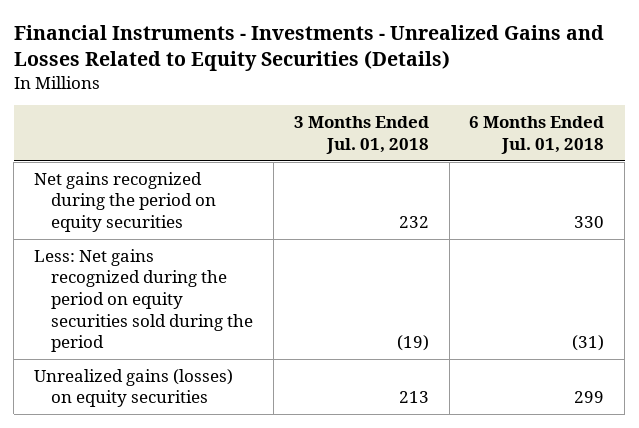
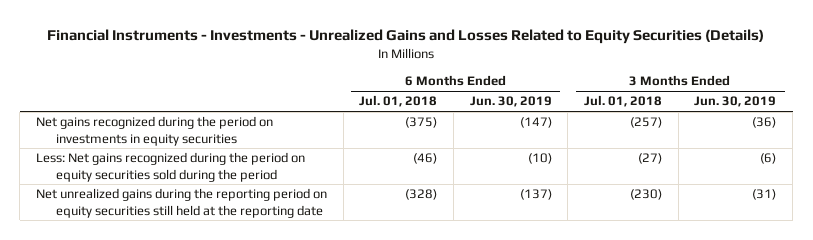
none -> [469,96,552,108] Jun. 30, 2019
none -> [694,96,777,108] Jun. 30, 2019
[34,171,216,233] Net gains recognized during the period on equity securities -> [36,116,274,146] Net gains recognized during the period on investments in equity securities
[398,216,429,229] 232 -> [630,117,663,129] (257)
[574,216,605,229] 330 -> [405,117,438,129] (375)
[396,335,429,352] (19) -> [638,153,663,165] (27)
[572,335,605,352] (31) -> [413,153,438,165] (46)
[34,368,234,408] Unrealized gains (losses) on equity securities -> [36,188,328,218] Net unrealized gains during the reporting period on equity securities still held at the reporting date
[398,391,429,404] 213 -> [630,189,663,201] (230)
[574,391,605,404] 299 -> [405,189,438,201] (328)

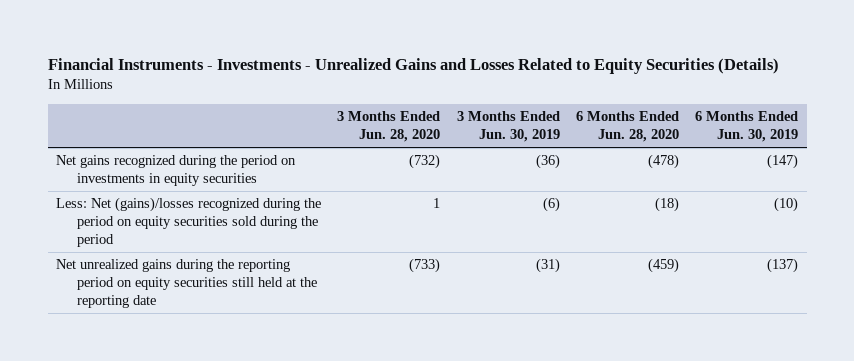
[359,95,438,108] Jul. 01, 2018 -> none
[584,95,663,108] Jul. 01, 2018 -> none
none -> [337,111,441,143] 3 Months Ended Jun. 28, 2020
none -> [575,111,679,143] 6 Months Ended Jun. 28, 2020
[36,152,306,182] Less: Net gains recognized during the period on equity securities sold during the period -> [55,197,321,247] Less: Net (gains)/losses recognized during the period on equity securities sold during the period

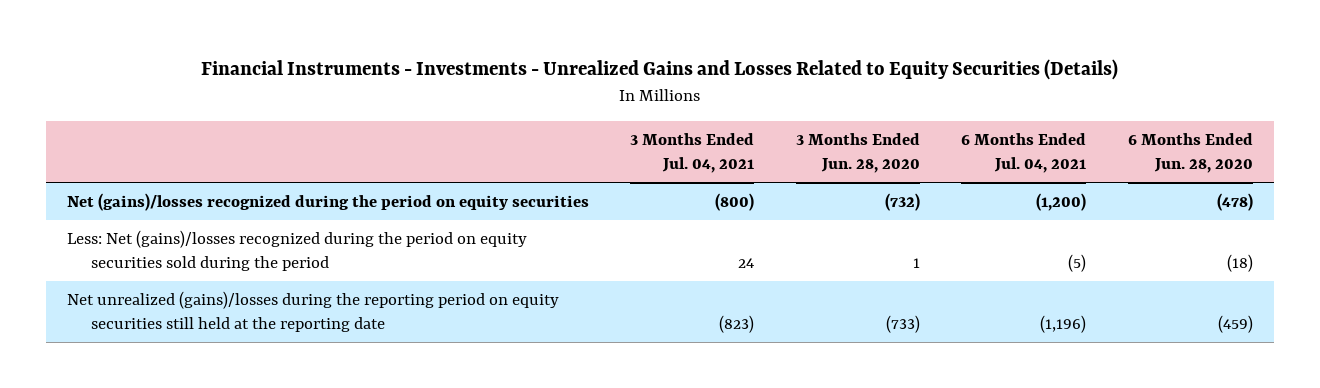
[456,111,560,143] 3 Months Ended Jun. 30, 2019 -> none
[695,111,799,143] 6 Months Ended Jun. 30, 2019 -> none
none -> [630,132,755,174] 3 Months Ended Jul. 04, 2021
none -> [961,132,1087,174] 6 Months Ended Jul. 04, 2021
[55,155,296,187] Net gains recognized during the period on investments in equity securities -> [66,192,589,211] Net (gains)/losses recognized during the period on equity securities
[55,259,318,308] Net unrealized gains during the reporting period on equity securities still held at the reporting date -> [66,290,559,333] Net unrealized (gains)/losses during the reporting period on equity securities still held at the reporting date

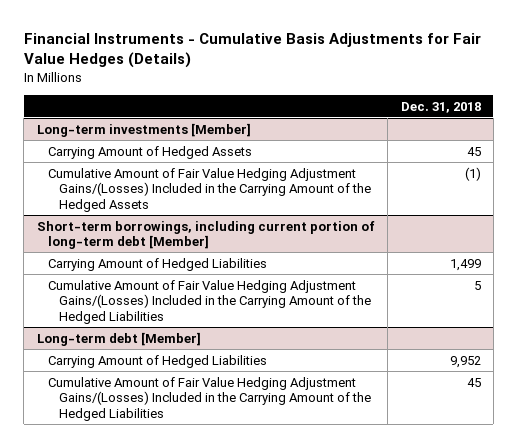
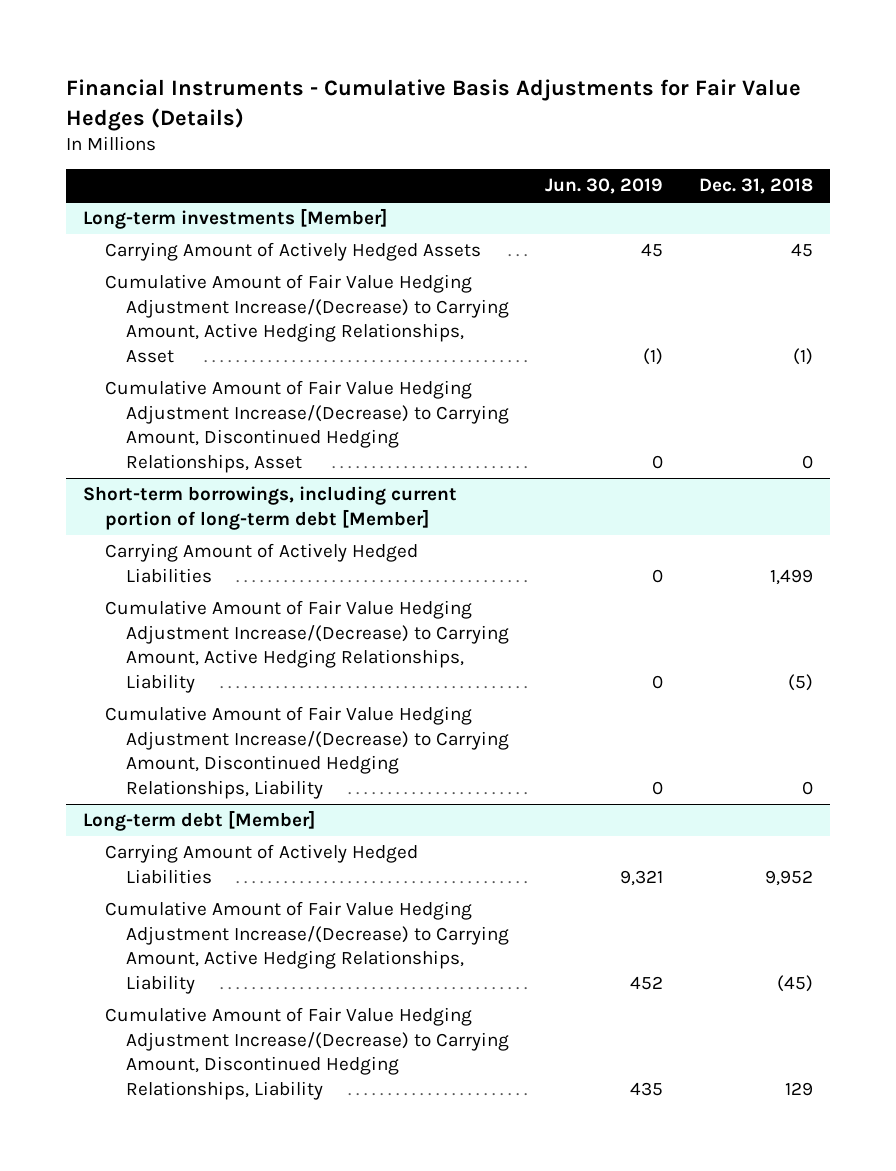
none -> [544,178,663,195] Jun. 30, 2019
[47,145,252,159] Carrying Amount of Hedged Assets -> [104,242,481,262] Carrying Amount of Actively Hedged Assets
[47,167,371,212] Cumulative Amount of Fair Value Hedging Adjustment Gains/(Losses) Included in the Carrying Amount of the Hedged Assets -> [104,274,510,363] Cumulative Amount of Fair Value Hedging Adjustment Increase/(Decrease) to Carrying Amount, Active Hedging Relationships, Asset
none -> [104,380,510,473] Cumulative Amount of Fair Value Hedging Adjustment Increase/(Decrease) to Carrying Amount, Discontinued Hedging Relationships, Asset
[47,257,267,271] Carrying Amount of Hedged Liabilities -> [104,543,418,583] Carrying Amount of Actively Hedged Liabilities
[47,279,371,324] Cumulative Amount of Fair Value Hedging Adjustment Gains/(Losses) Included in the Carrying Amount of the Hedged Liabilities -> [104,600,510,693] Cumulative Amount of Fair Value Hedging Adjustment Increase/(Decrease) to Carrying Amount, Active Hedging Relationships, Liability
[473,280,481,290] 5 -> [787,673,813,691] (5)
none -> [104,706,510,799] Cumulative Amount of Fair Value Hedging Adjustment Increase/(Decrease) to Carrying Amount, Discontinued Hedging Relationships, Liability
[47,354,267,368] Carrying Amount of Hedged Liabilities -> [104,844,418,884] Carrying Amount of Actively Hedged Liabilities
[47,376,371,421] Cumulative Amount of Fair Value Hedging Adjustment Gains/(Losses) Included in the Carrying Amount of the Hedged Liabilities -> [104,901,510,994] Cumulative Amount of Fair Value Hedging Adjustment Increase/(Decrease) to Carrying Amount, Active Hedging Relationships, Liability
[466,377,481,387] 45 -> [776,974,813,992] (45)
none -> [104,1007,510,1100] Cumulative Amount of Fair Value Hedging Adjustment Increase/(Decrease) to Carrying Amount, Discontinued Hedging Relationships, Liability

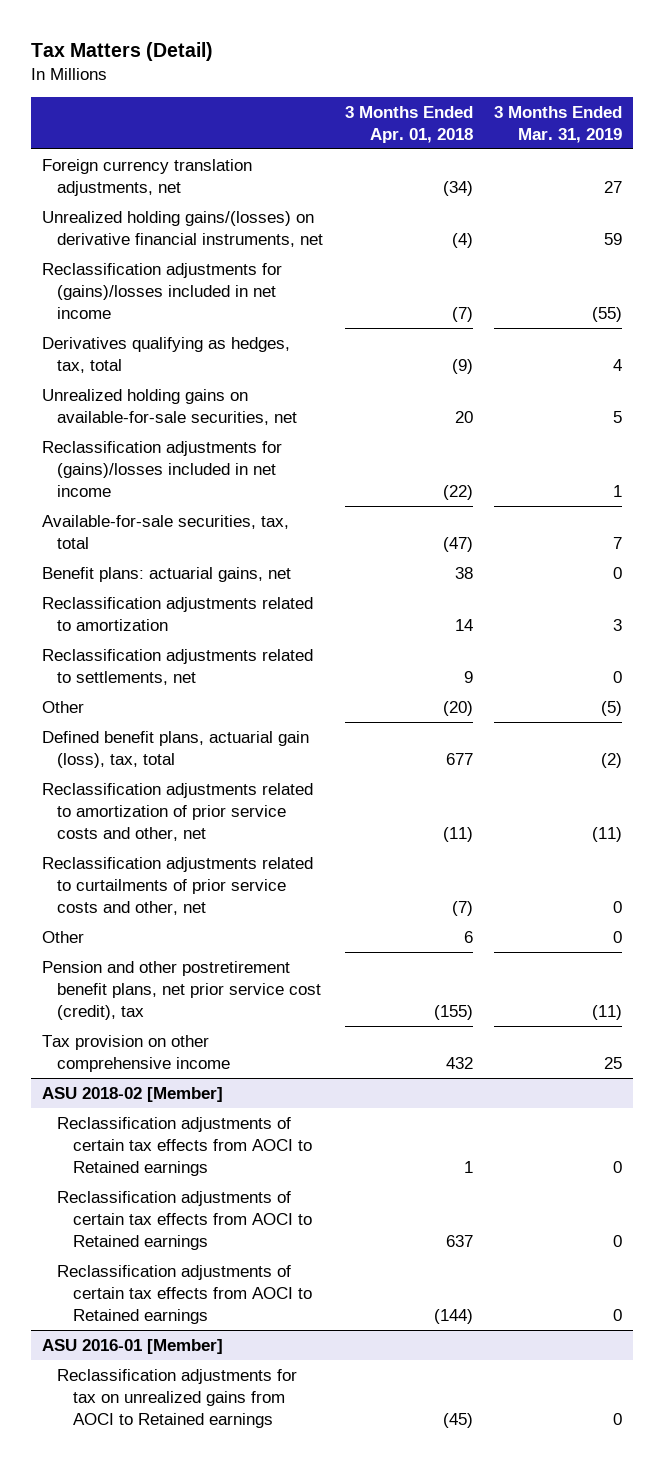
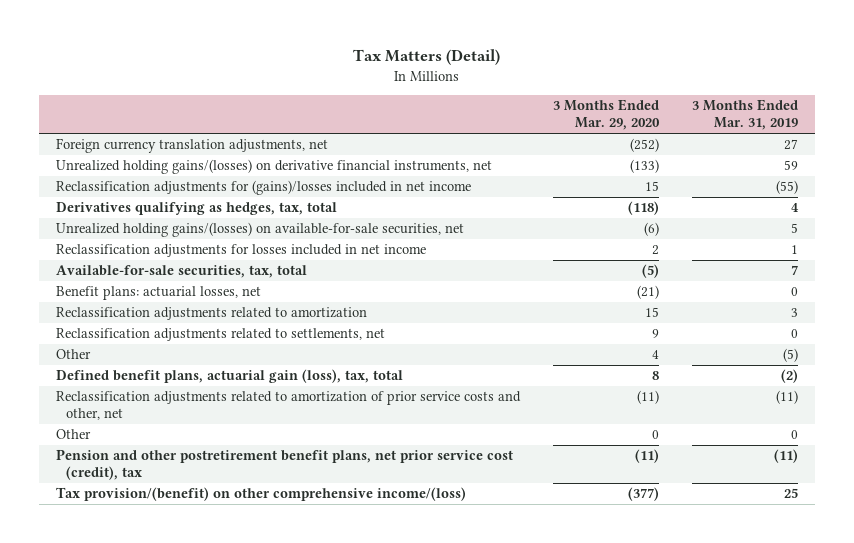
[344,106,473,143] 3 Months Ended Apr. 01, 2018 -> none
none -> [552,99,660,131] 3 Months Ended Mar. 29, 2020
[41,388,298,425] Unrealized holding gains on available-for-sale securities, net -> [55,221,464,237] Unrealized holding gains/(losses) on available-for-sale securities, net
[41,440,282,497] Reclassification adjustments for (gains)/losses included in net income -> [55,243,426,257] Reclassification adjustments for losses included in net income
[41,566,291,582] Benefit plans: actuarial gains, net -> [55,285,261,300] Benefit plans: actuarial losses, net
[41,856,313,915] Reclassification adjustments related to curtailments of prior service costs and other, net -> none
[41,1086,223,1102] ASU 2018-02 [Member] -> none
[57,1116,312,1176] Reclassification adjustments of certain tax effects from AOCI to Retained earnings -> none
[57,1190,312,1250] Reclassification adjustments of certain tax effects from AOCI to Retained earnings -> none
[57,1264,312,1324] Reclassification adjustments of certain tax effects from AOCI to Retained earnings -> none
[41,1338,223,1354] ASU 2016-01 [Member] -> none
[57,1368,298,1428] Reclassification adjustments for tax on unrealized gains from AOCI to Retained earnings -> none
[41,1034,231,1072] Tax provision on other comprehensive income -> [55,486,466,501] Tax provision/(benefit) on other comprehensive income/(loss)

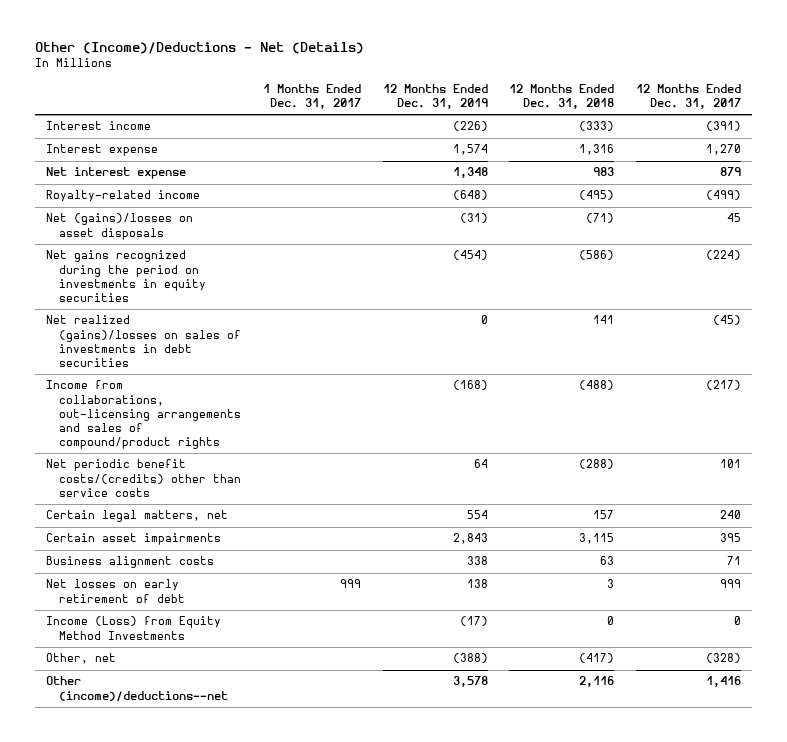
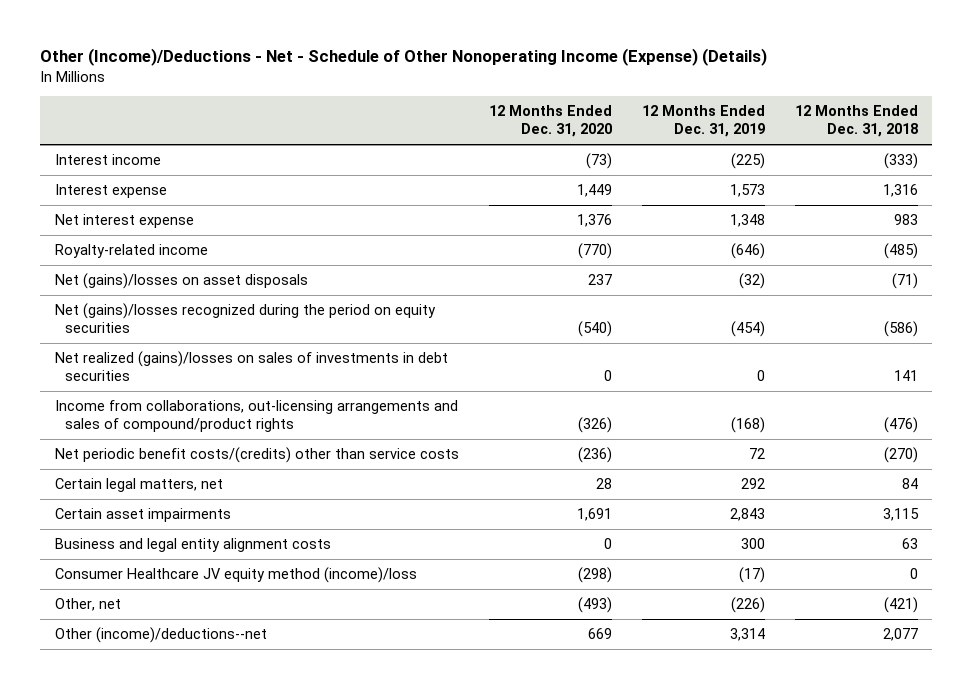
[34,41,364,54] Other (Income)/Deductions - Net (Details) -> [40,48,768,67] Other (Income)/Deductions - Net - Schedule of Other Nonoperating Income (Expense) (Details)
[262,84,361,110] 1 Months Ended Dec. 31, 2017 -> none
[636,84,742,110] 12 Months Ended Dec. 31, 2017 -> none
none -> [488,105,612,138] 12 Months Ended Dec. 31, 2020
[452,121,488,132] (226) -> [730,152,765,169] (225)
[452,144,488,156] 1,574 -> [729,183,765,197] 1,573
[452,190,488,201] (648) -> [730,242,765,259] (646)
[579,190,615,201] (495) -> [883,242,918,259] (485)
[459,213,488,224] (31) -> [738,272,765,289] (32)
[45,250,207,303] Net gains recognized during the period on investments in equity securities -> [55,302,437,334] Net (gains)/losses recognized during the period on equity securities
[579,380,615,391] (488) -> [883,417,918,434] (476)
[473,459,488,469] 64 -> [748,447,765,459] 72
[579,459,615,470] (288) -> [883,446,918,463] (270)
[466,510,488,520] 554 -> [740,477,765,489] 292
[593,510,615,520] 157 -> [901,477,918,489] 84
[45,579,186,603] Net losses on early retirement of debt -> none
[45,556,214,569] Business alignment costs -> [55,537,332,552] Business and legal entity alignment costs
[466,556,488,566] 338 -> [740,537,765,549] 300
[45,616,221,640] Income (Loss) from Equity Method Investments -> [55,566,418,583] Consumer Healthcare JV equity method (income)/loss
[452,653,488,664] (388) -> [730,596,765,613] (226)
[579,653,615,664] (417) -> [883,596,918,613] (421)
[452,676,488,688] 3,578 -> [729,627,765,641] 3,314
[579,676,615,688] 2,116 -> [882,627,918,641] 2,077

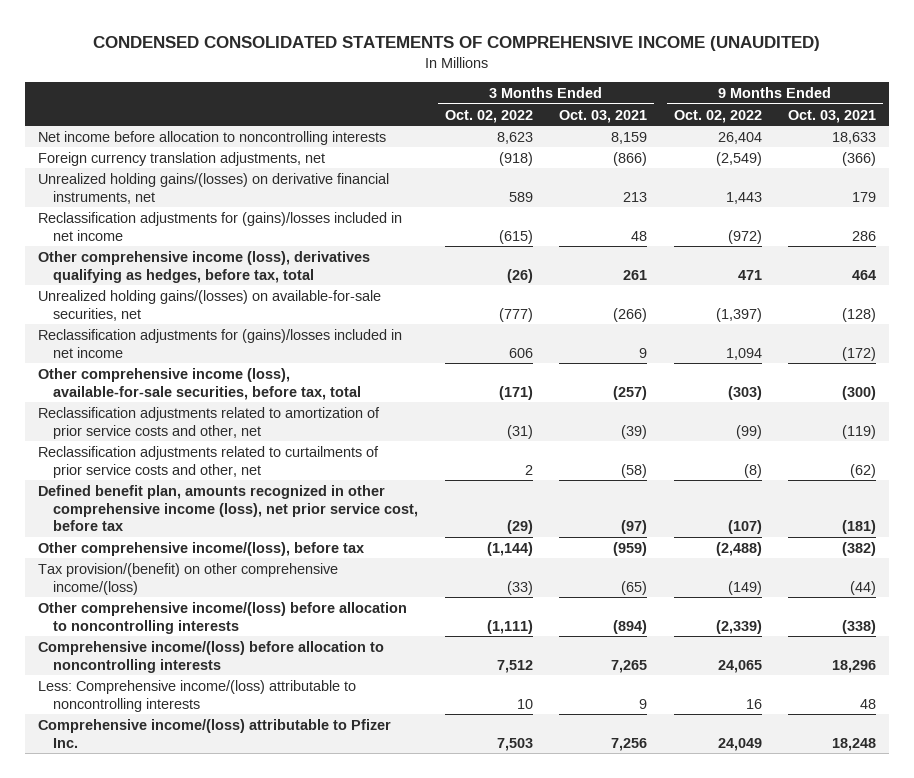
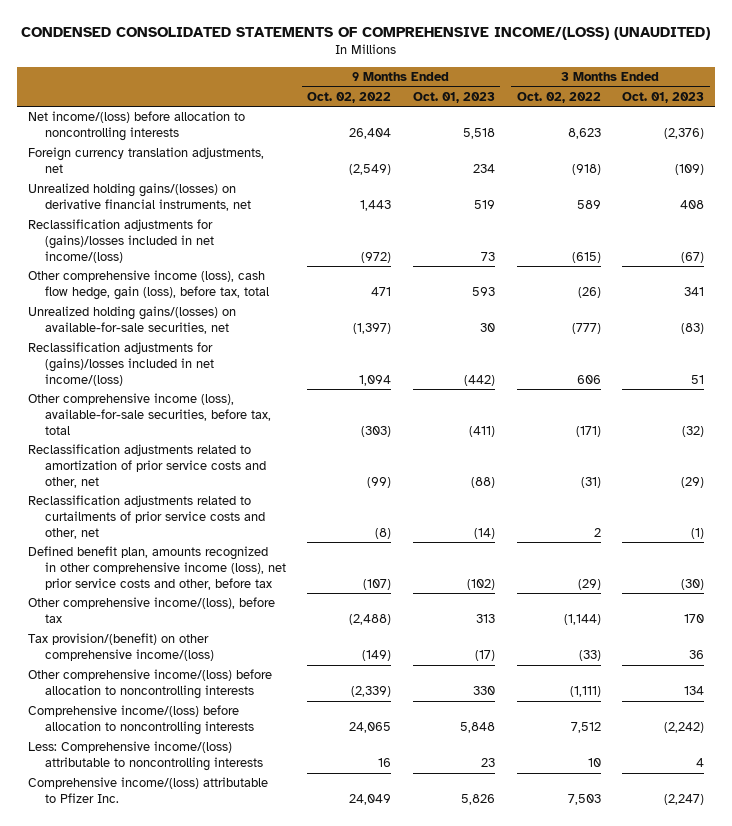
[93,35,821,51] CONDENSED CONSOLIDATED STATEMENTS OF COMPREHENSIVE INCOME (UNAUDITED) -> [21,26,711,40] CONDENSED CONSOLIDATED STATEMENTS OF COMPREHENSIVE INCOME/(LOSS) (UNAUDITED)
[559,109,648,123] Oct. 03, 2021 -> none
[788,109,877,123] Oct. 03, 2021 -> none
none -> [413,91,496,103] Oct. 01, 2023
none -> [622,91,705,103] Oct. 01, 2023
[38,130,387,145] Net income before allocation to noncontrolling interests -> [27,111,245,142] Net income/(loss) before allocation to noncontrolling interests
[38,211,403,241] Reclassification adjustments for (gains)/losses included in net income -> [27,219,214,263] Reclassification adjustments for (gains)/losses included in net income/(loss)
[38,250,371,283] Other comprehensive income (loss), derivatives qualifying as hedges, before tax, total -> [27,270,269,301] Other comprehensive income (loss), cash flow hedge, gain (loss), before tax, total
[38,328,403,358] Reclassification adjustments for (gains)/losses included in net income -> [27,342,214,386] Reclassification adjustments for (gains)/losses included in net income/(loss)
[38,484,419,532] Defined benefit plan, amounts recognized in other comprehensive income (loss), net prior service cost, before tax -> [27,546,286,590] Defined benefit plan, amounts recognized in other comprehensive income (loss), net prior service costs and other, before tax

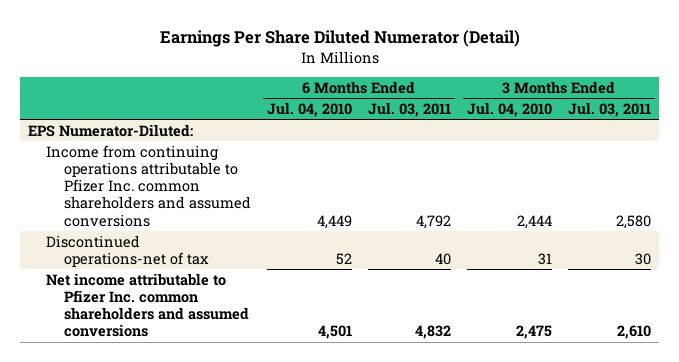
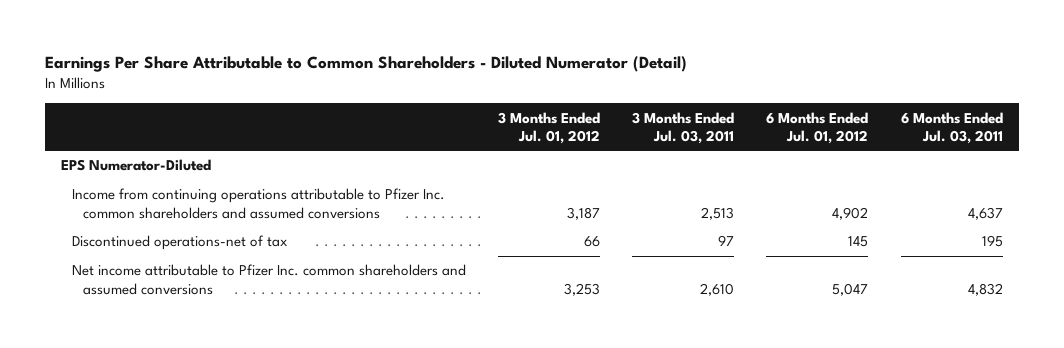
[159,29,520,47] Earnings Per Share Diluted Numerator (Detail) -> [45,56,688,73] Earnings Per Share Attributable to Common Shareholders - Diluted Numerator (Detail)
[267,101,353,117] Jul. 04, 2010 -> none
[467,101,553,117] Jul. 04, 2010 -> none
none -> [498,111,601,144] 3 Months Ended Jul. 01, 2012
none -> [766,111,869,144] 6 Months Ended Jul. 01, 2012
[28,123,194,137] EPS Numerator-Diluted: -> [61,159,212,172] EPS Numerator-Diluted
[416,214,452,229] 4,792 -> [967,206,1003,220] 4,637
[616,214,652,229] 2,580 -> [701,206,735,220] 2,513
[435,252,452,265] 40 -> [981,235,1003,248] 195
[635,252,652,265] 30 -> [718,235,735,247] 97

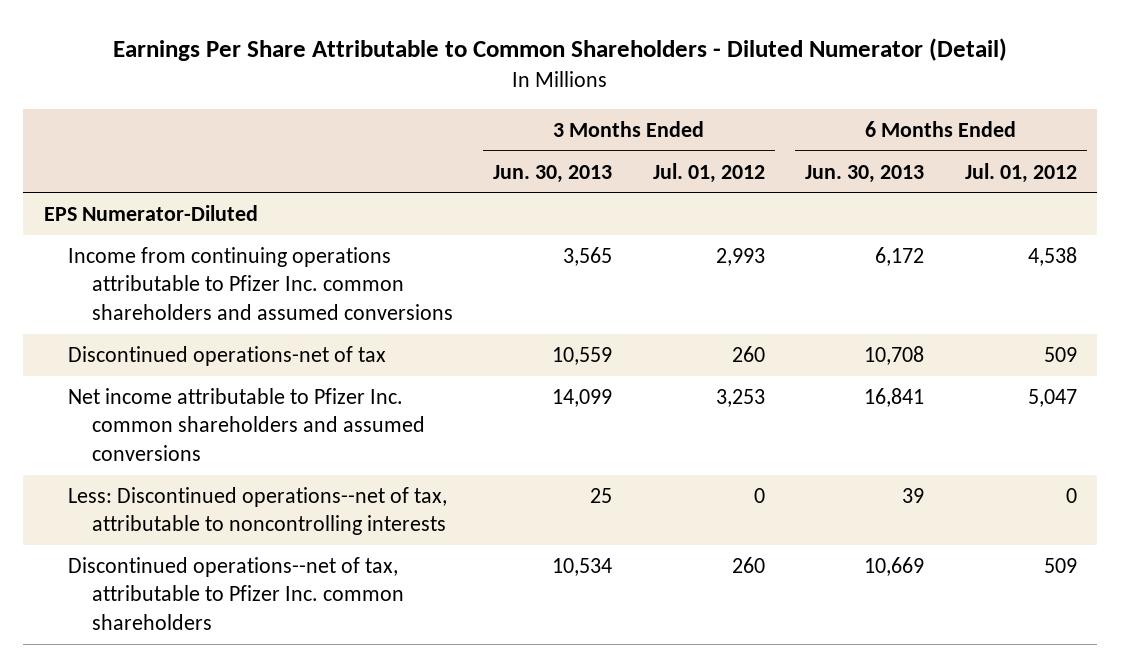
[632,111,735,144] 3 Months Ended Jul. 03, 2011 -> none
[900,111,1003,144] 6 Months Ended Jul. 03, 2011 -> none
none -> [493,164,613,183] Jun. 30, 2013
none -> [805,164,925,183] Jun. 30, 2013
[567,206,601,220] 3,187 -> [715,248,765,267] 2,993
[832,206,869,220] 4,902 -> [1027,247,1077,267] 4,538
[584,236,601,248] 66 -> [731,346,765,363] 260
[848,236,869,248] 145 -> [1043,347,1077,363] 509
none -> [67,487,447,536] Less: Discontinued operations--net of tax, attributable to noncontrolling interests
none -> [67,557,404,630] Discontinued operations--net of tax, attributable to Pfizer Inc. common shareholders

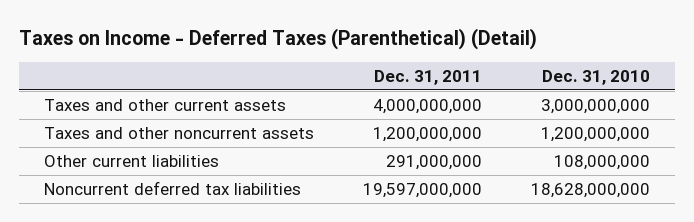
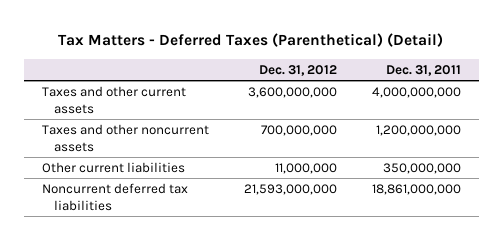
[18,28,537,51] Taxes on Income - Deferred Taxes (Parenthetical) (Detail) -> [58,33,444,48] Tax Matters - Deferred Taxes (Parenthetical) (Detail)
[542,69,651,85] Dec. 31, 2010 -> none
none -> [258,65,337,77] Dec. 31, 2012
[386,154,483,170] 291,000,000 -> [383,162,462,174] 350,000,000
[363,182,483,198] 19,597,000,000 -> [372,183,462,195] 18,861,000,000

